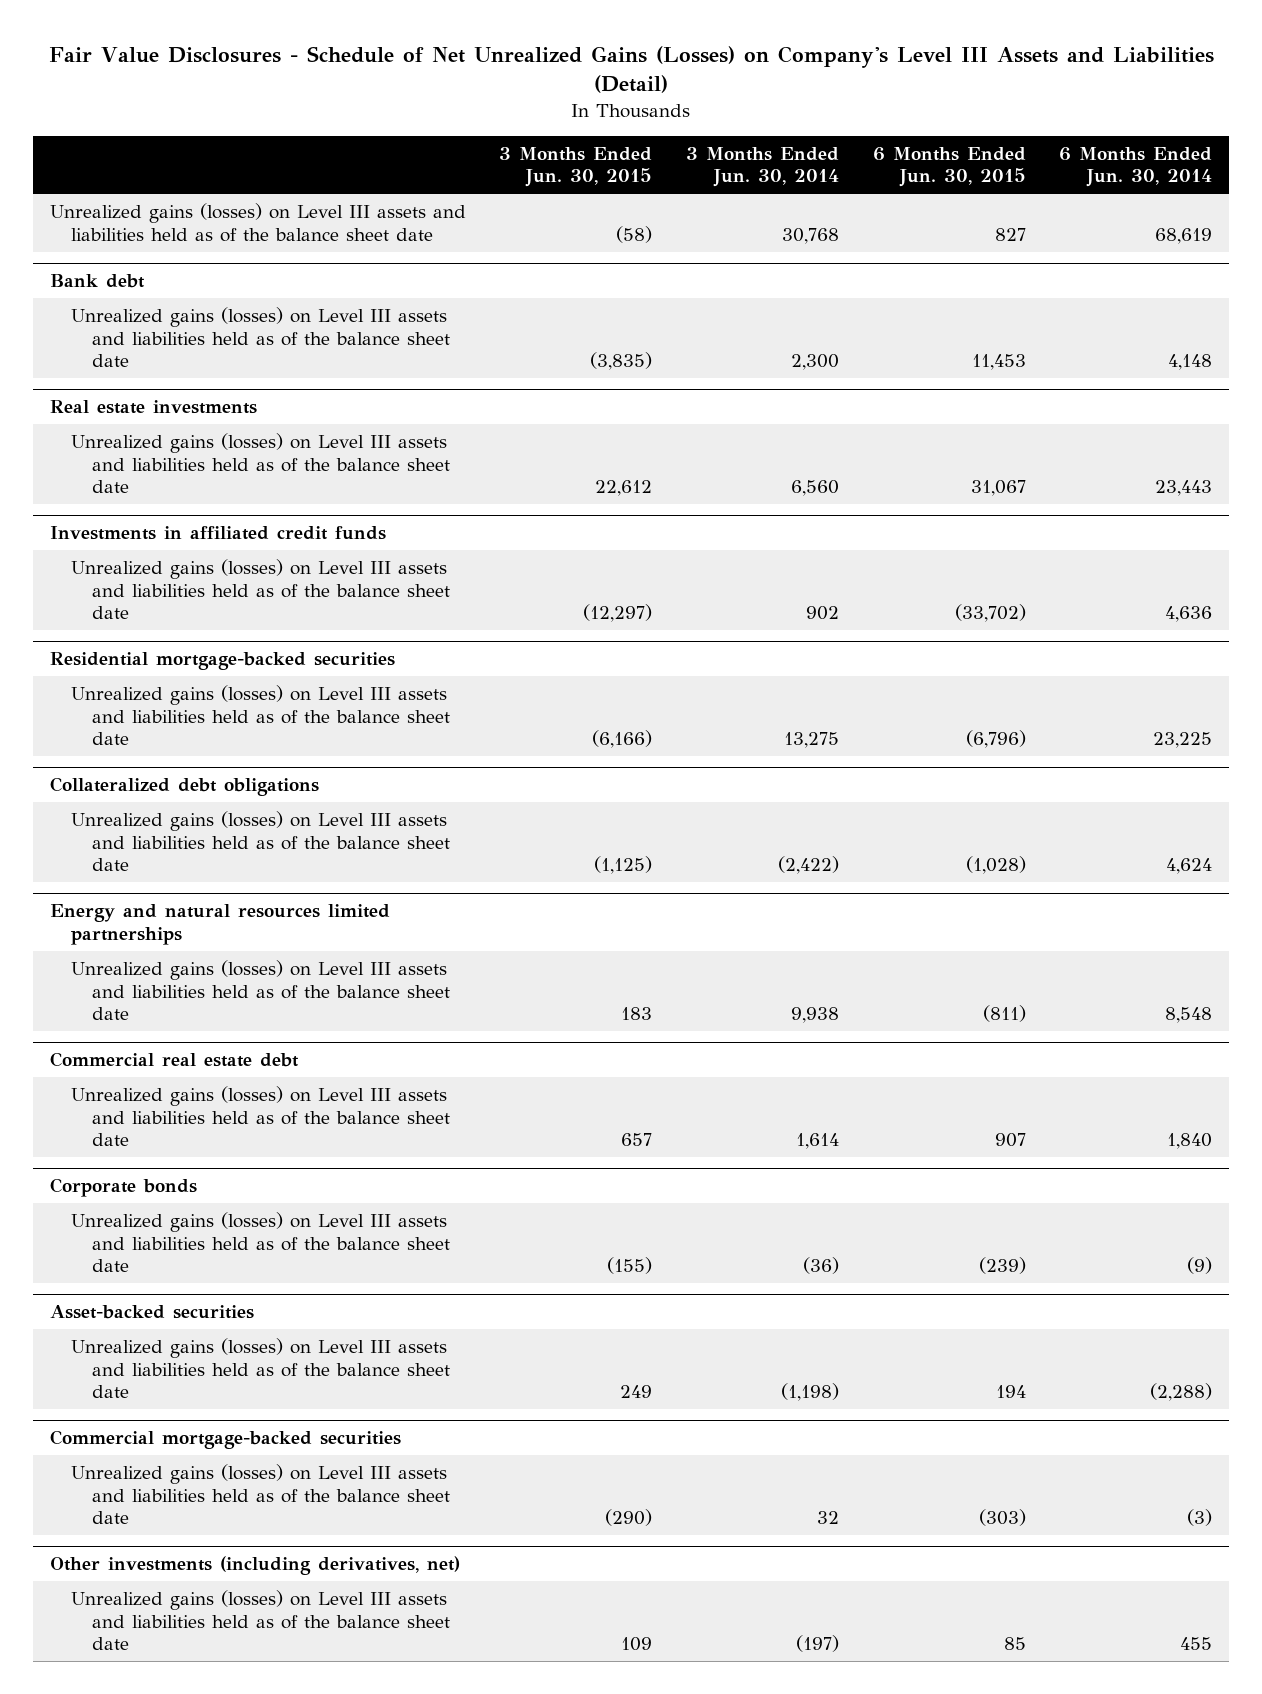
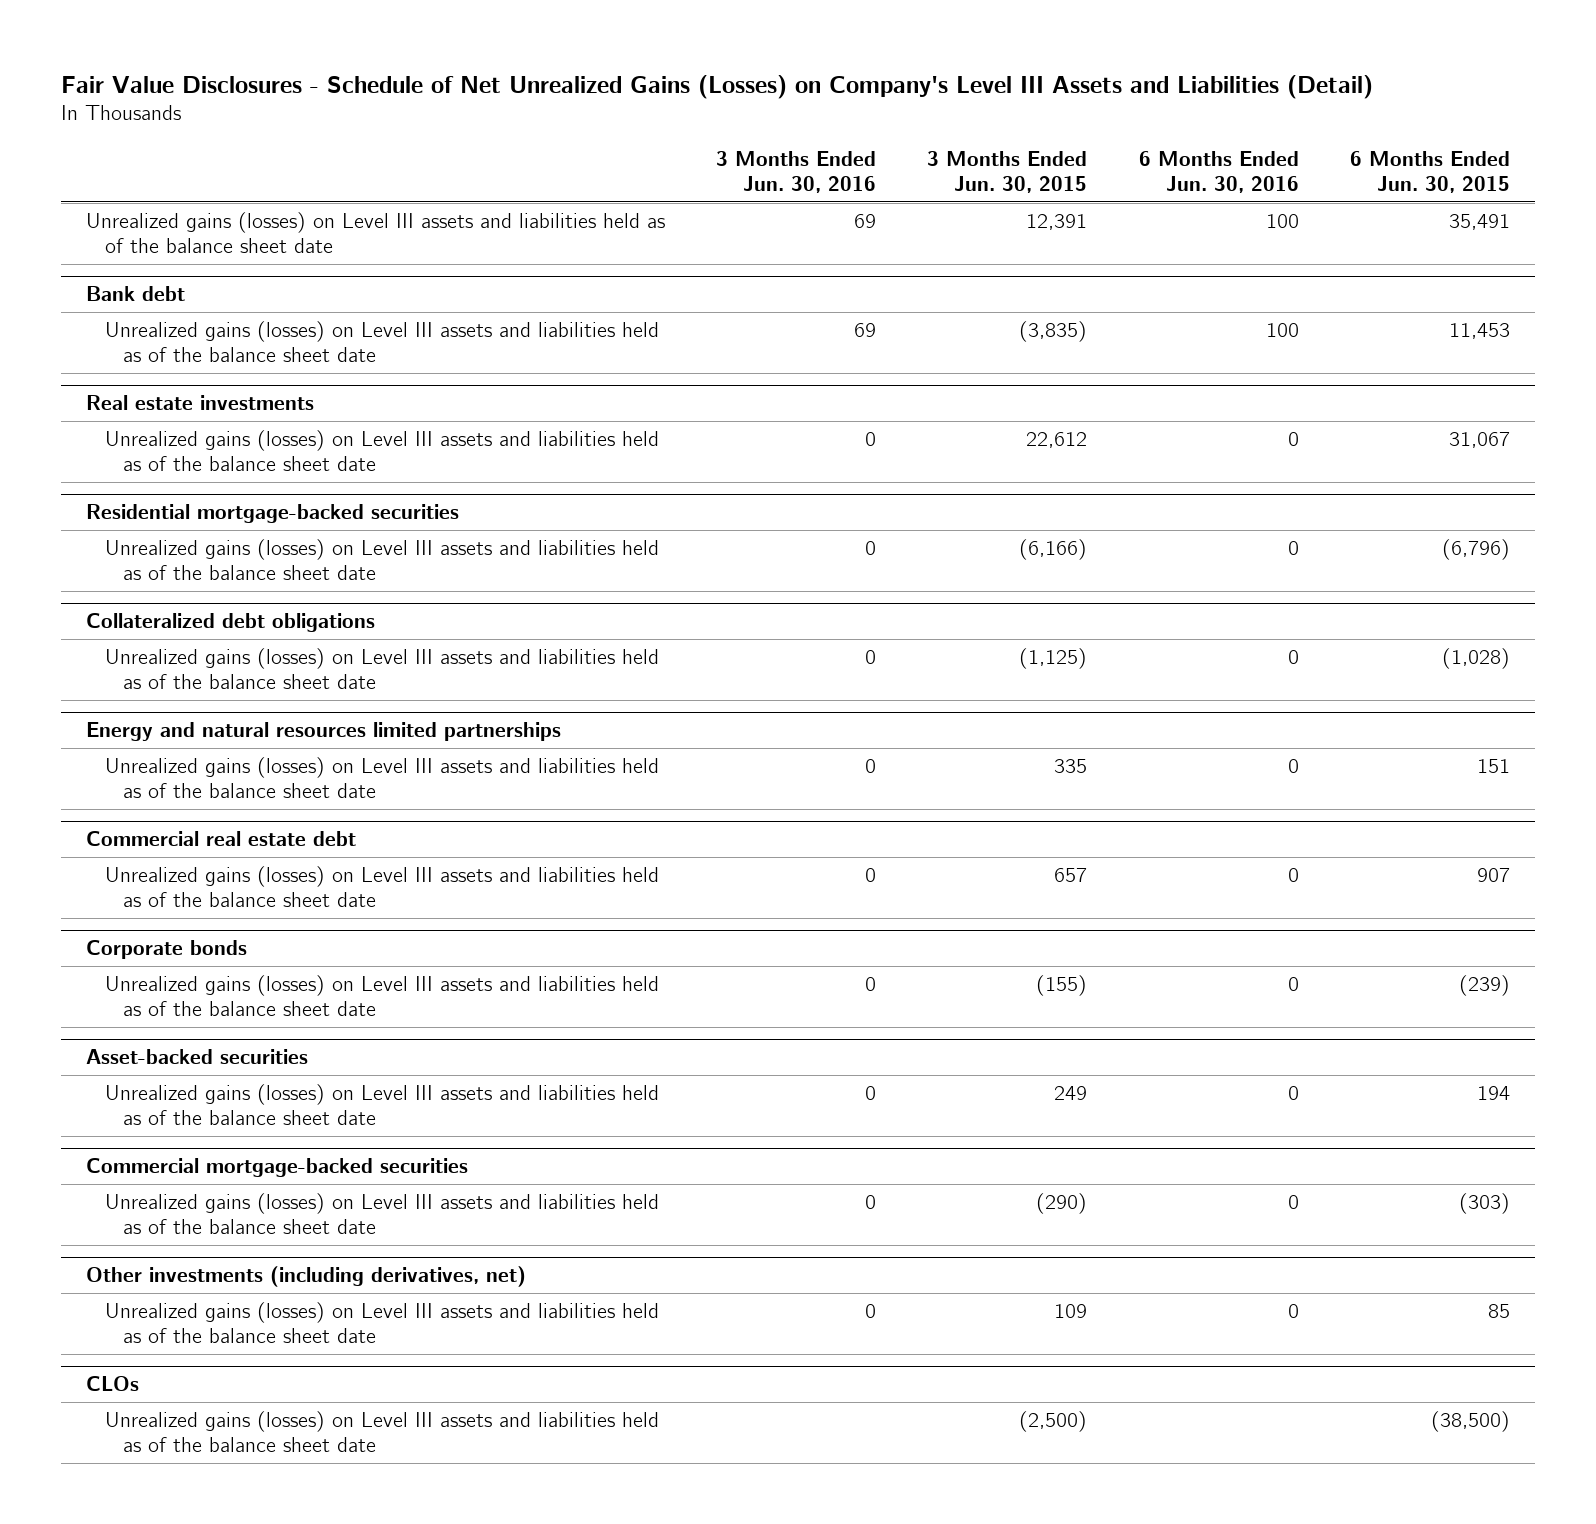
[686,146,840,188] 3 Months Ended Jun. 30, 2014 -> none
[1059,146,1213,188] 6 Months Ended Jun. 30, 2014 -> none
none -> [716,150,877,193] 3 Months Ended Jun. 30, 2016
none -> [1138,150,1299,193] 6 Months Ended Jun. 30, 2016
[616,225,653,243] (58) -> [1026,213,1088,230] 12,391
[994,227,1026,241] 827 -> [1448,213,1510,230] 35,491
[49,526,386,541] Investments in affiliated credit funds -> none
[70,559,451,620] Unrealized gains (losses) on Level III assets and liabilities held as of the balance sheet date -> none
[621,1007,653,1021] 183 -> [1054,758,1088,773] 335
[982,1005,1026,1023] (811) -> [1476,758,1510,773] 151
none -> [86,1376,140,1392] CLOs
none -> [104,1410,659,1453] Unrealized gains (losses) on Level III assets and liabilities held as of the balance sheet date

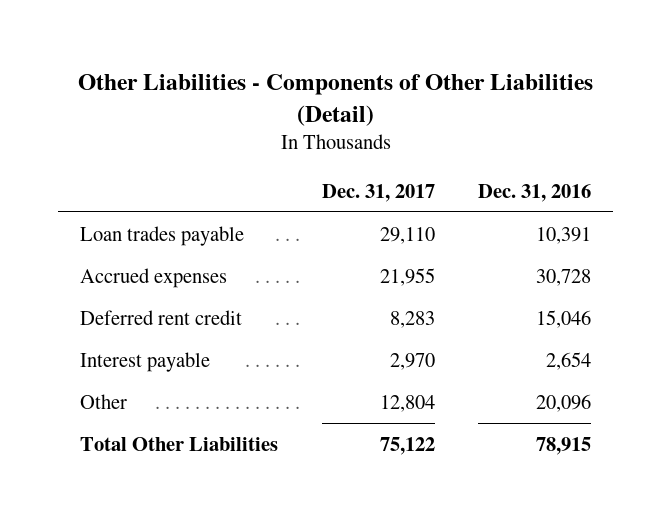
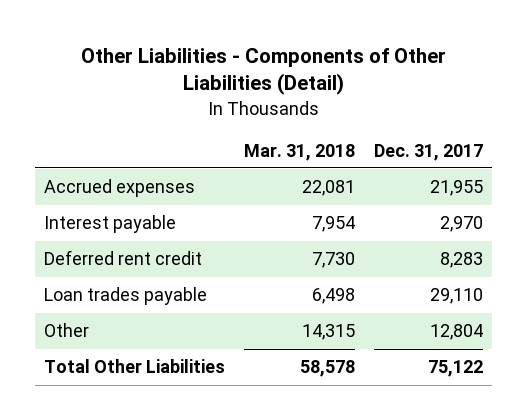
[478,183,592,202] Dec. 31, 2016 -> none
none -> [244,143,356,161] Mar. 31, 2018
[79,309,242,325] Deferred rent credit -> [44,250,203,266] Deferred rent credit
[79,225,244,246] Loan trades payable -> [44,287,208,306] Loan trades payable

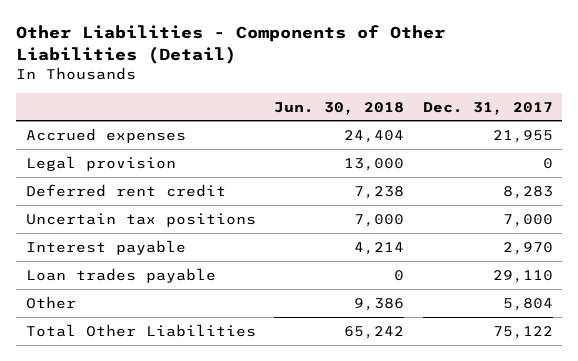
[244,143,356,161] Mar. 31, 2018 -> none
none -> [274,101,405,115] Jun. 30, 2018
none -> [25,155,176,171] Legal provision
none -> [25,212,256,227] Uncertain tax positions
[44,215,177,234] Interest payable -> [25,239,186,255] Interest payable
[429,324,483,341] 12,804 -> [502,297,553,311] 5,804

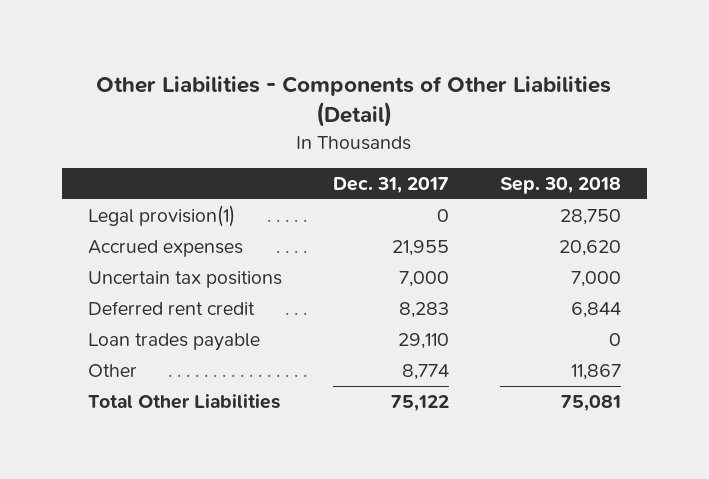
[274,101,405,115] Jun. 30, 2018 -> none
none -> [500,177,622,195] Sep. 30, 2018
none -> [87,204,235,227] Legal provision(1)
[25,155,176,171] Legal provision -> none
[25,239,186,255] Interest payable -> none
[25,183,226,197] Deferred rent credit -> [87,300,255,315] Deferred rent credit
[502,297,553,311] 5,804 -> [401,363,449,380] 8,774

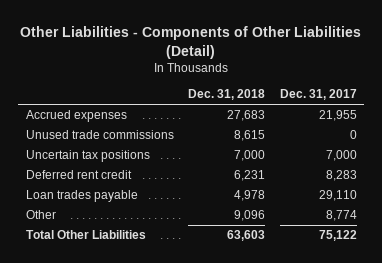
[500,177,622,195] Sep. 30, 2018 -> none
none -> [188,89,266,101] Dec. 31, 2018
[87,204,235,227] Legal provision(1) -> none
none -> [25,130,174,140] Unused trade commissions

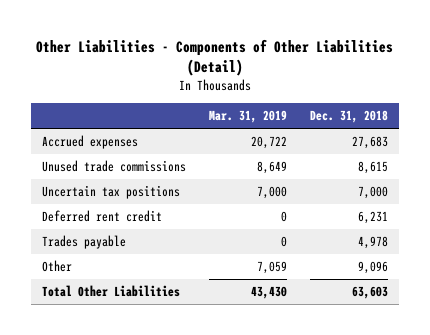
[279,89,357,101] Dec. 31, 2017 -> none
none -> [209,110,288,124] Mar. 31, 2019
[25,190,138,203] Loan trades payable -> [42,235,127,250] Trades payable

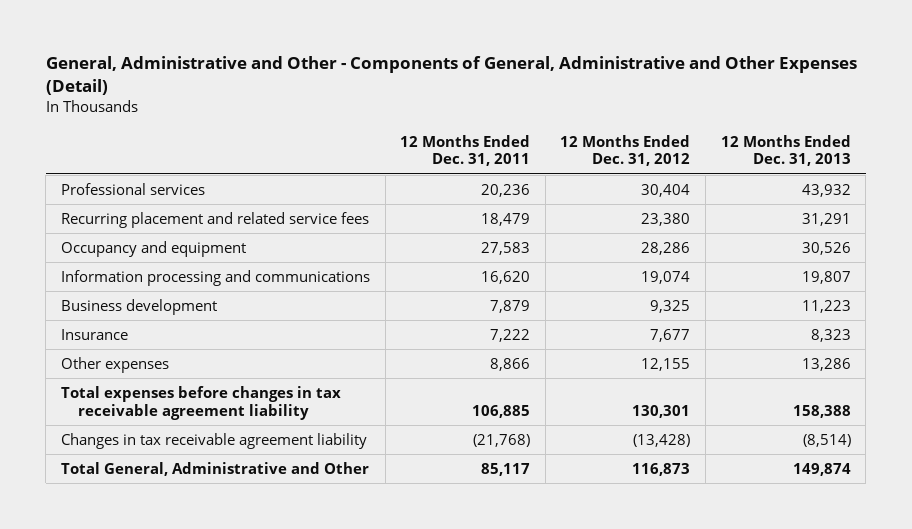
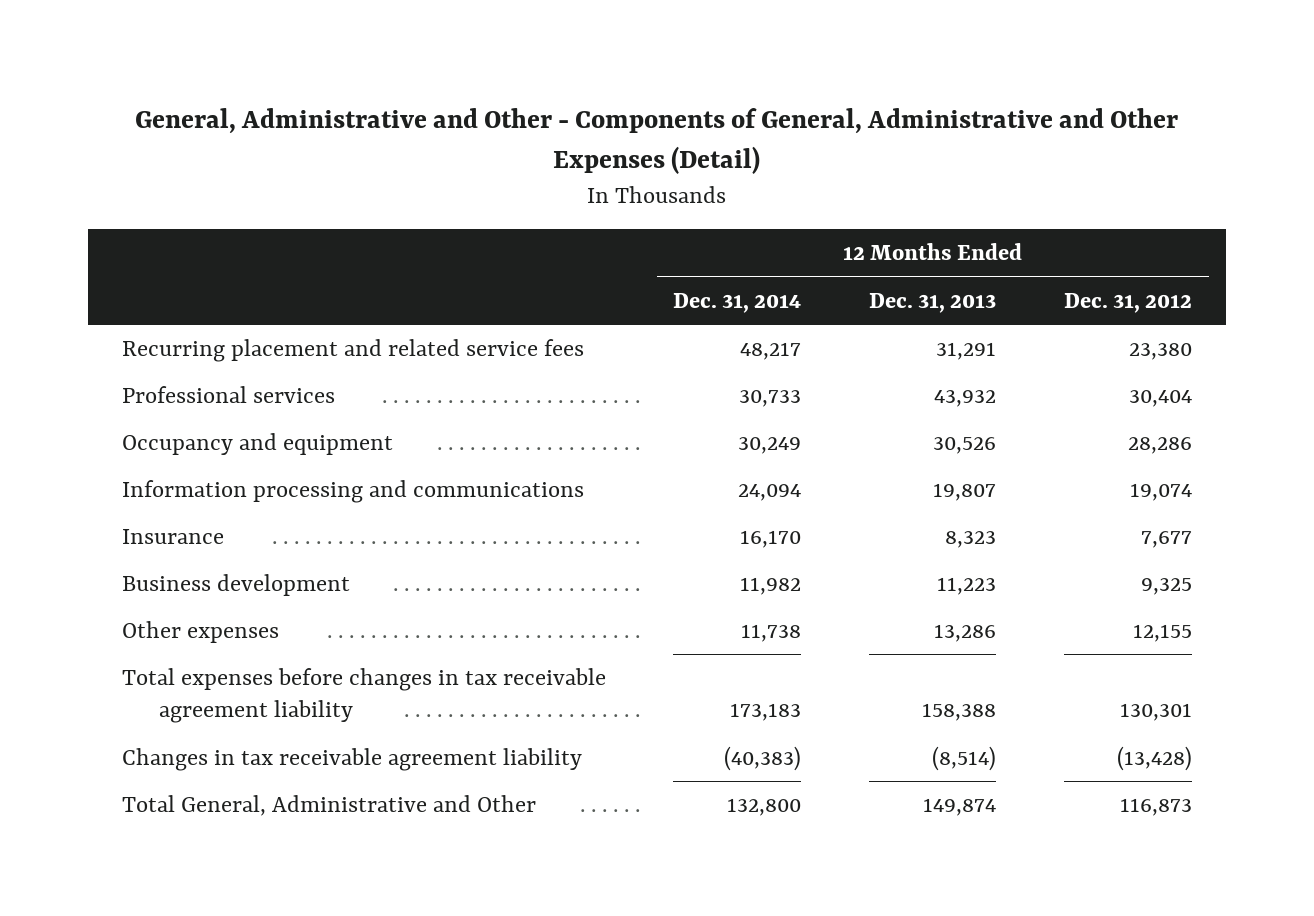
[400,134,531,167] 12 Months Ended Dec. 31, 2011 -> none
none -> [673,292,802,313] Dec. 31, 2014
[60,182,205,195] Professional services -> [121,386,335,404] Professional services
[60,298,217,315] Business development -> [121,574,350,597] Business development

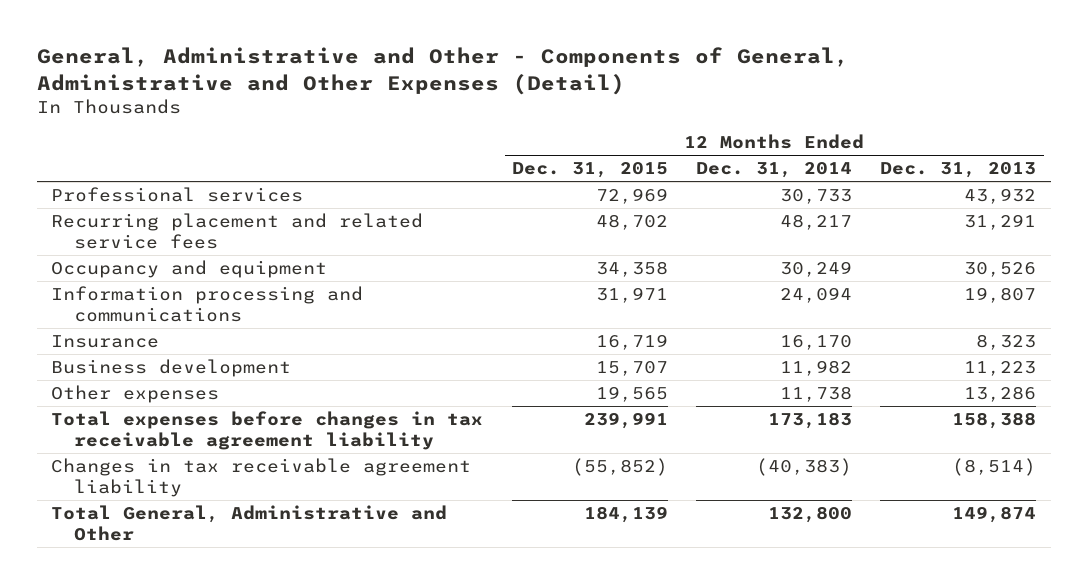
[1064,292,1193,313] Dec. 31, 2012 -> none
none -> [511,162,668,179] Dec. 31, 2015
[121,339,584,363] Recurring placement and related service fees -> [51,212,424,249] Recurring placement and related service fees

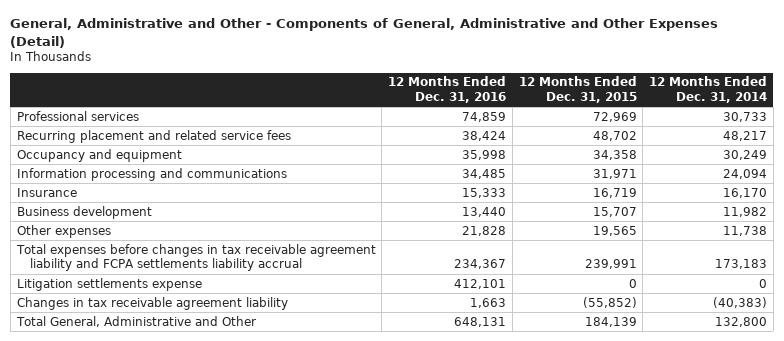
[880,162,1037,179] Dec. 31, 2013 -> none
none -> [388,76,507,103] 12 Months Ended Dec. 31, 2016
[51,410,484,450] Total expenses before changes in tax receivable agreement liability -> [15,243,376,272] Total expenses before changes in tax receivable agreement liability and FCPA settlements liability accrual
none -> [16,277,202,291] Litigation settlements expense

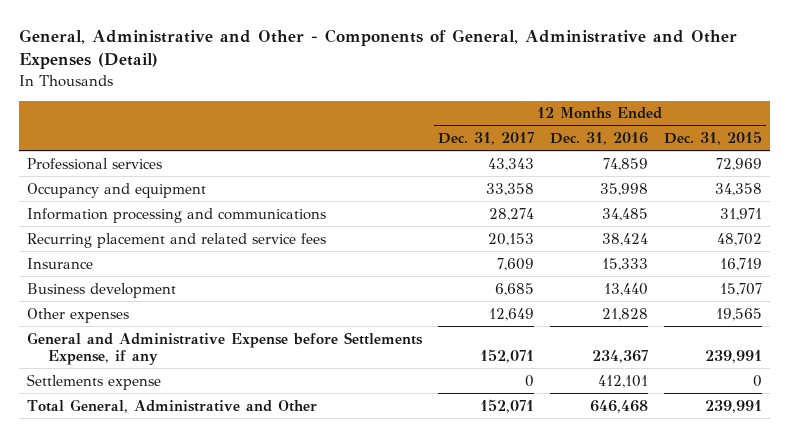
[649,76,768,103] 12 Months Ended Dec. 31, 2014 -> none
none -> [437,131,534,145] Dec. 31, 2017
[16,129,291,143] Recurring placement and related service fees -> [26,232,326,248] Recurring placement and related service fees
[16,296,288,310] Changes in tax receivable agreement liability -> none
[15,243,376,272] Total expenses before changes in tax receivable agreement liability and FCPA settlements liability accrual -> [26,331,423,365] General and Administrative Expense before Settlements Expense, if any
[16,277,202,291] Litigation settlements expense -> [26,373,161,390] Settlements expense
[454,316,507,327] 648,131 -> [589,399,648,413] 646,468
[584,316,637,327] 184,139 -> [704,399,762,413] 239,991

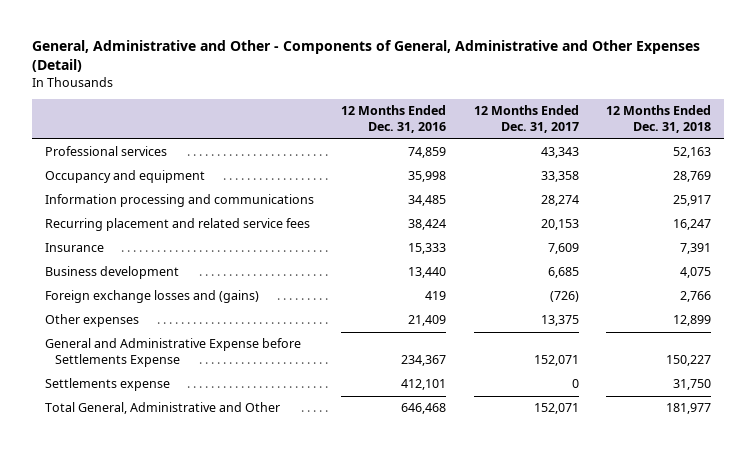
[663,130,762,145] Dec. 31, 2015 -> none
none -> [605,105,711,134] 12 Months Ended Dec. 31, 2018
none -> [45,290,260,304] Foreign exchange losses and (gains)
[488,307,534,321] 12,649 -> [540,315,579,327] 13,375
[601,307,648,321] 21,828 -> [408,315,447,327] 21,409
[26,331,423,365] General and Administrative Expense before Settlements Expense, if any -> [45,338,302,368] General and Administrative Expense before Settlements Expense

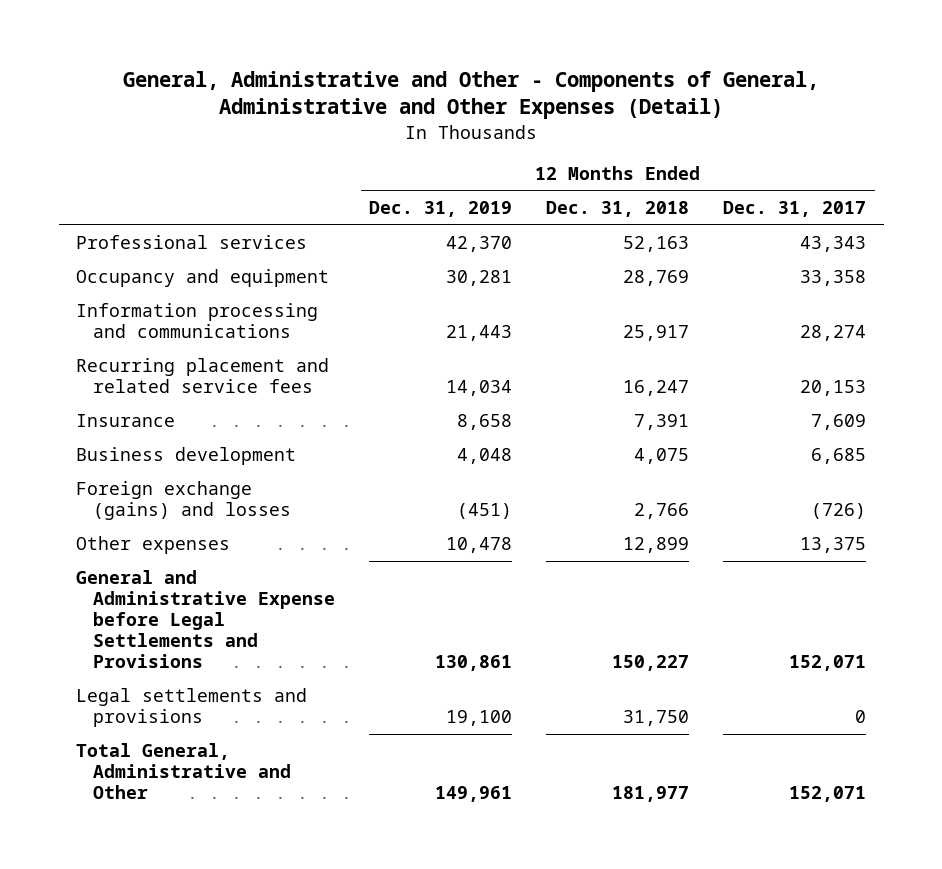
[341,105,447,134] 12 Months Ended Dec. 31, 2016 -> none
none -> [369,200,513,217] Dec. 31, 2019
[45,290,260,304] Foreign exchange losses and (gains) -> [75,481,292,521] Foreign exchange (gains) and losses
[45,338,302,368] General and Administrative Expense before Settlements Expense -> [75,570,336,669] General and Administrative Expense before Legal Settlements and Provisions
[45,378,171,392] Settlements expense -> [75,688,307,728] Legal settlements and provisions

